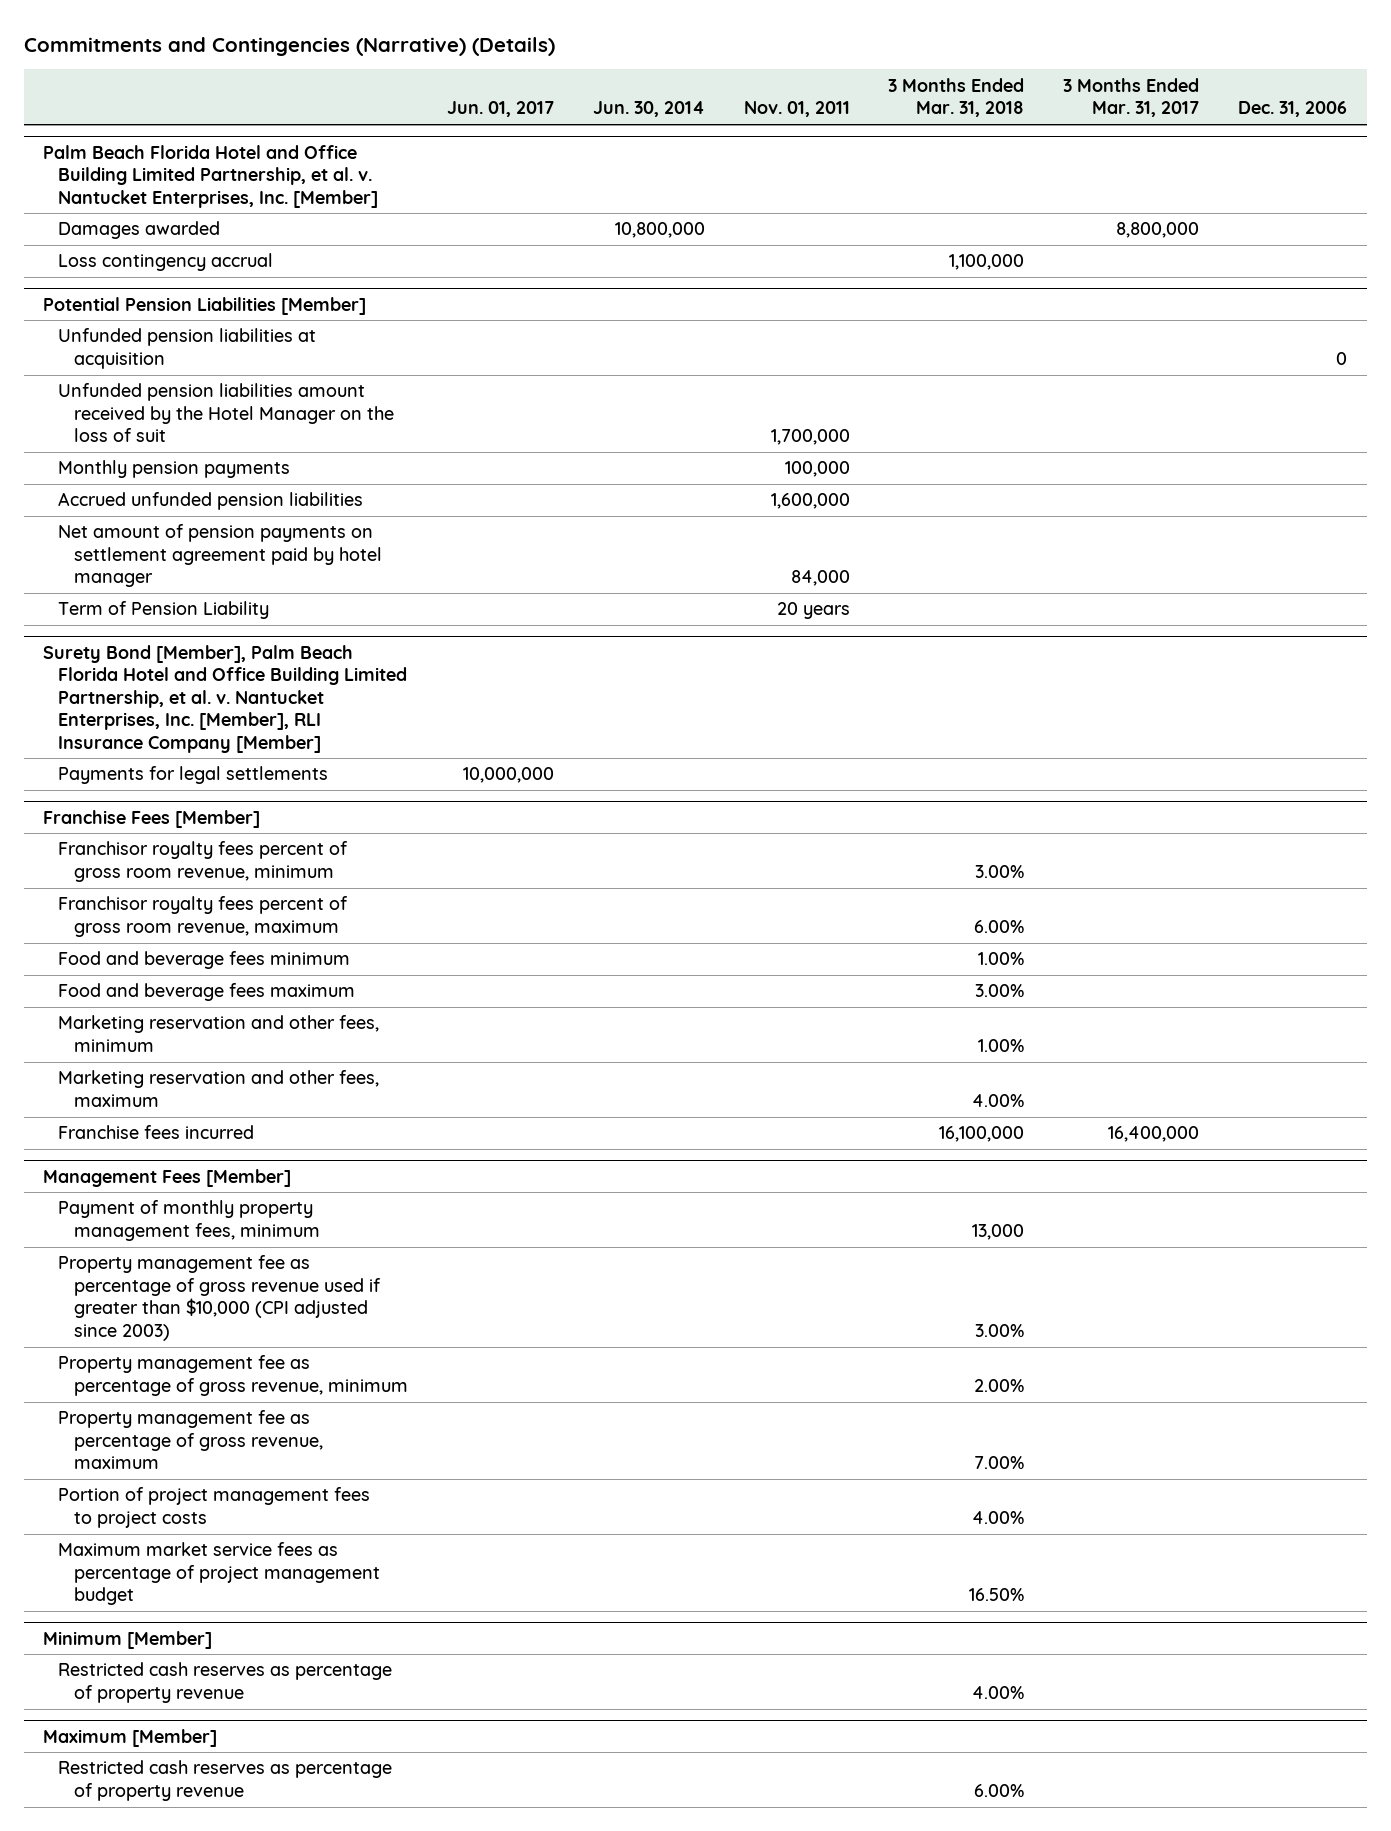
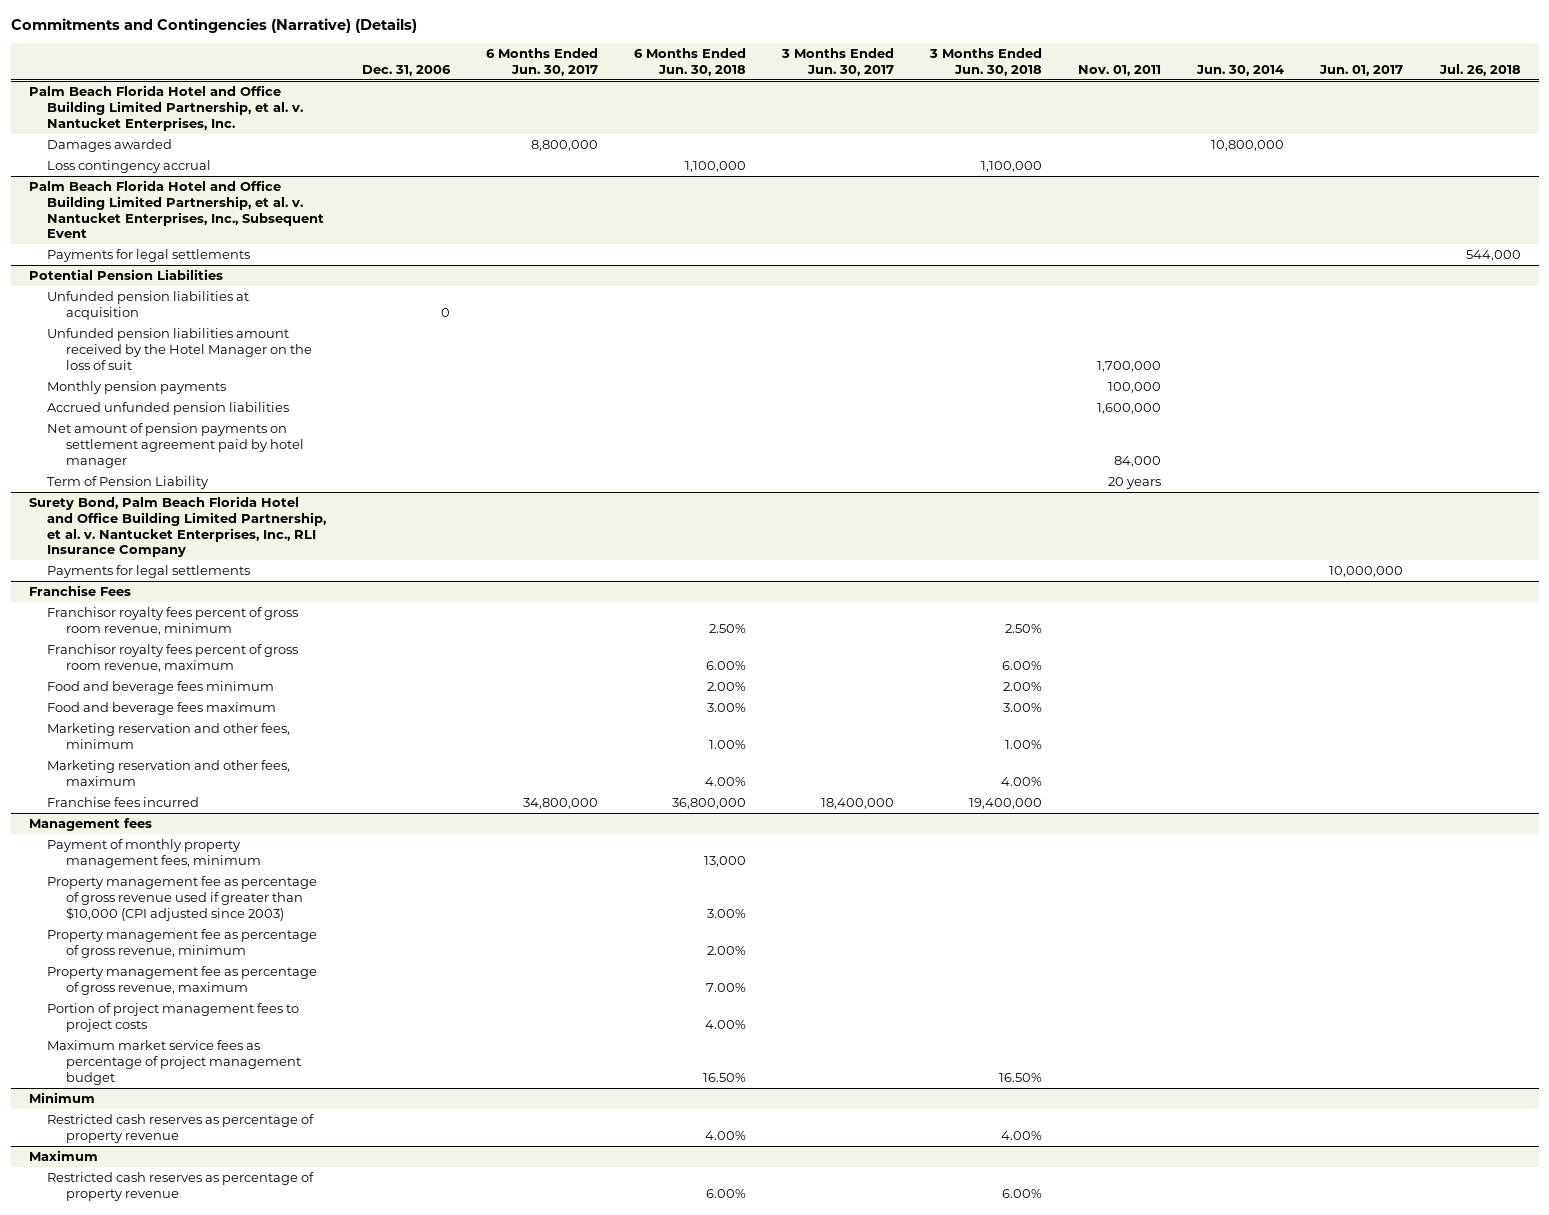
[888,77,1025,118] 3 Months Ended Mar. 31, 2018 -> none
[1063,77,1200,118] 3 Months Ended Mar. 31, 2017 -> none
none -> [486,48,599,76] 6 Months Ended Jun. 30, 2017
none -> [634,48,747,76] 6 Months Ended Jun. 30, 2018
none -> [781,48,895,76] 3 Months Ended Jun. 30, 2017
none -> [929,48,1043,76] 3 Months Ended Jun. 30, 2018
none -> [1438,63,1521,76] Jul. 26, 2018
[43,144,379,208] Palm Beach Florida Hotel and Office Building Limited Partnership, et al. v. Nantucket Enterprises, Inc. [Member] -> [28,84,304,131] Palm Beach Florida Hotel and Office Building Limited Partnership, et al. v. Nantucket Enterprises, Inc.
none -> [28,179,325,239] Palm Beach Florida Hotel and Office Building Limited Partnership, et al. v. Nantucket Enterprises, Inc., Subsequent Event
none -> [47,248,251,262] Payments for legal settlements
[43,296,367,315] Potential Pension Liabilities [Member] -> [28,268,223,280] Potential Pension Liabilities
[43,644,408,753] Surety Bond [Member], Palm Beach Florida Hotel and Office Building Limited Partnership, et al. v. Nantucket Enterprises, Inc. [Member], RLI Insurance Company [Member] -> [28,495,327,558] Surety Bond, Palm Beach Florida Hotel and Office Building Limited Partnership, et al. v. Nantucket Enterprises, Inc., RLI Insurance Company
[43,809,261,828] Franchise Fees [Member] -> [28,584,131,596] Franchise Fees
[43,1168,292,1187] Management Fees [Member] -> [28,817,152,831] Management fees
[43,1630,213,1649] Minimum [Member] -> [28,1091,95,1103] Minimum
[43,1728,218,1747] Maximum [Member] -> [28,1149,98,1161] Maximum

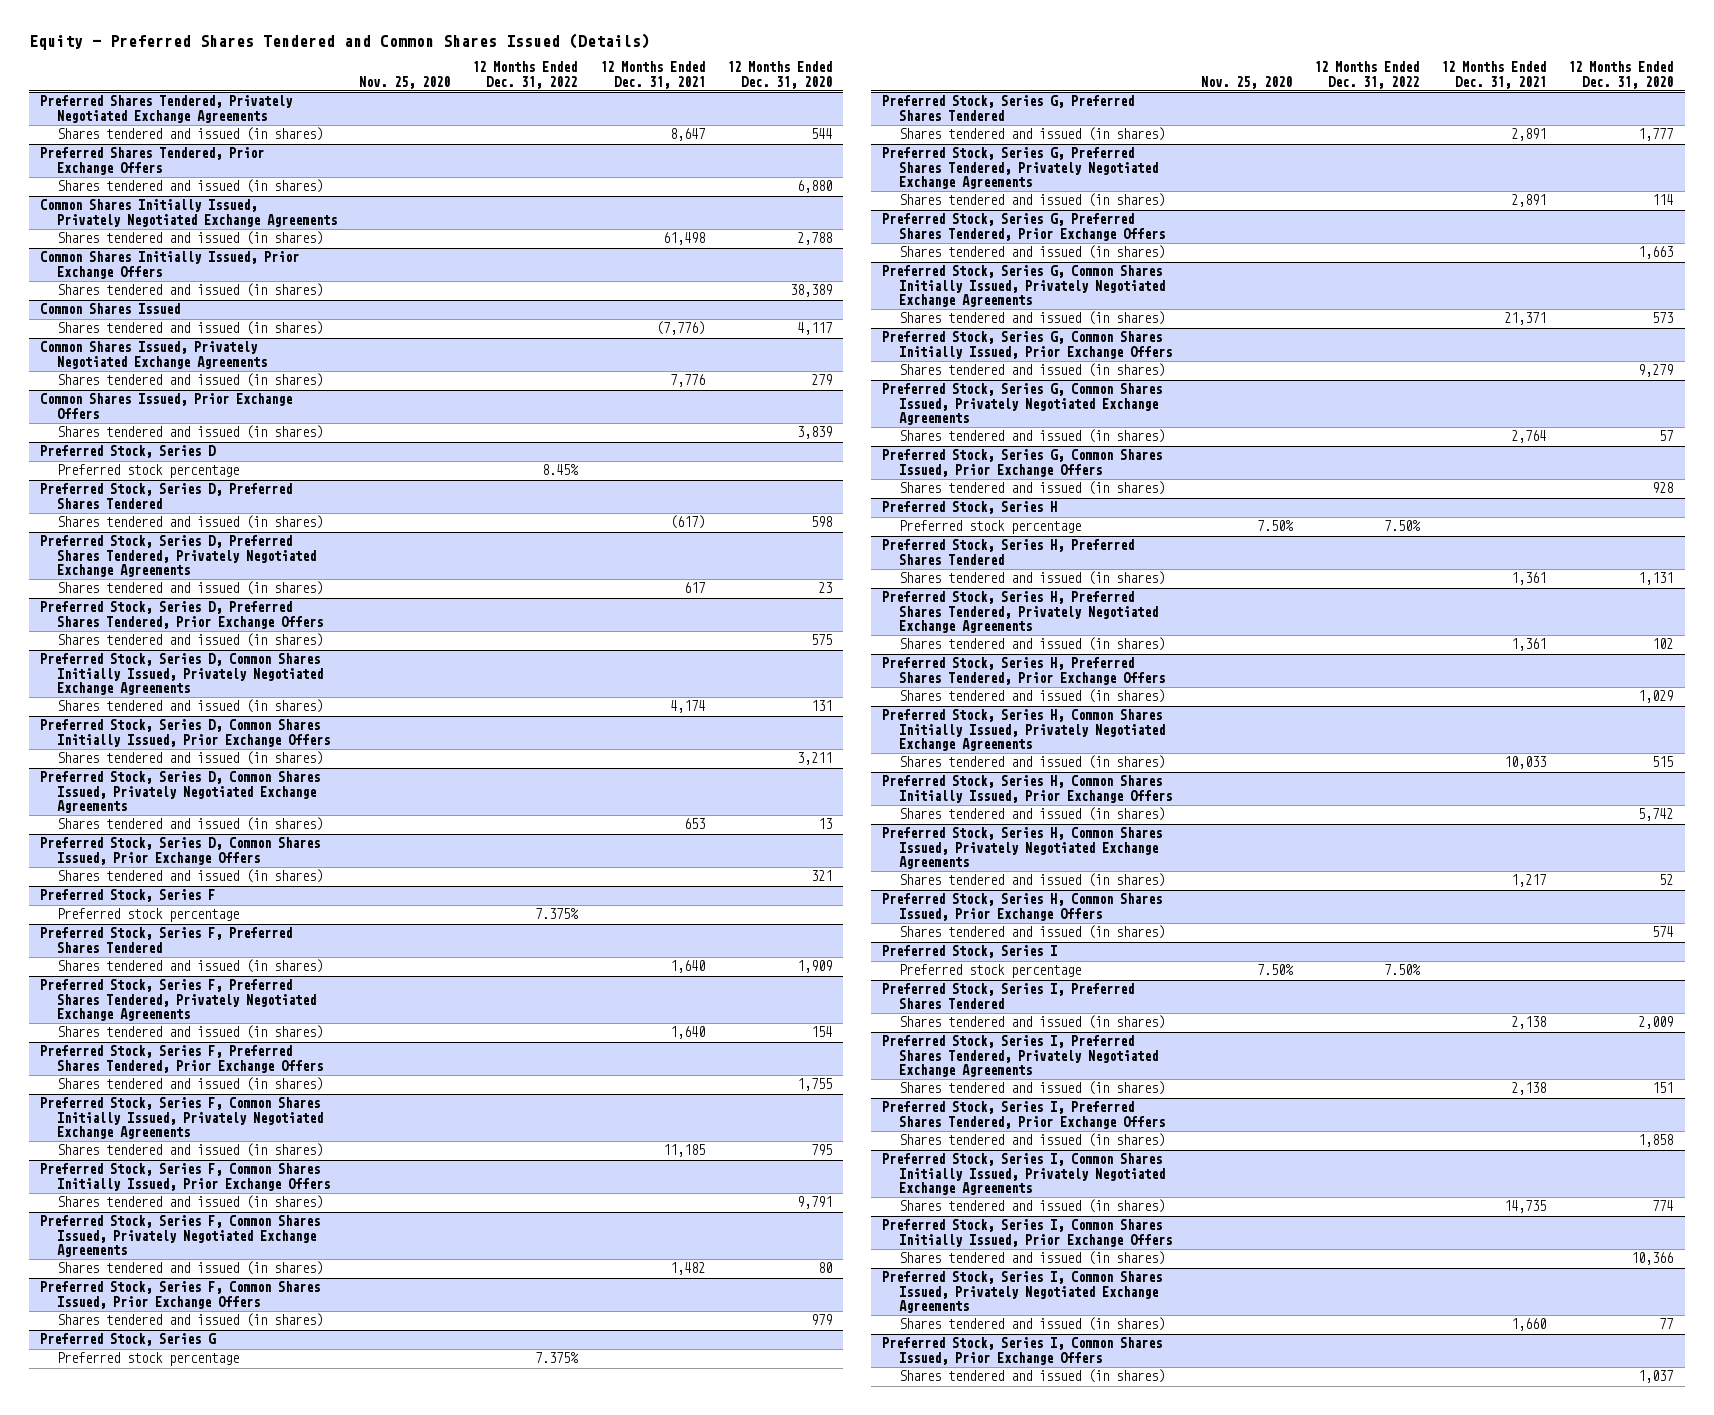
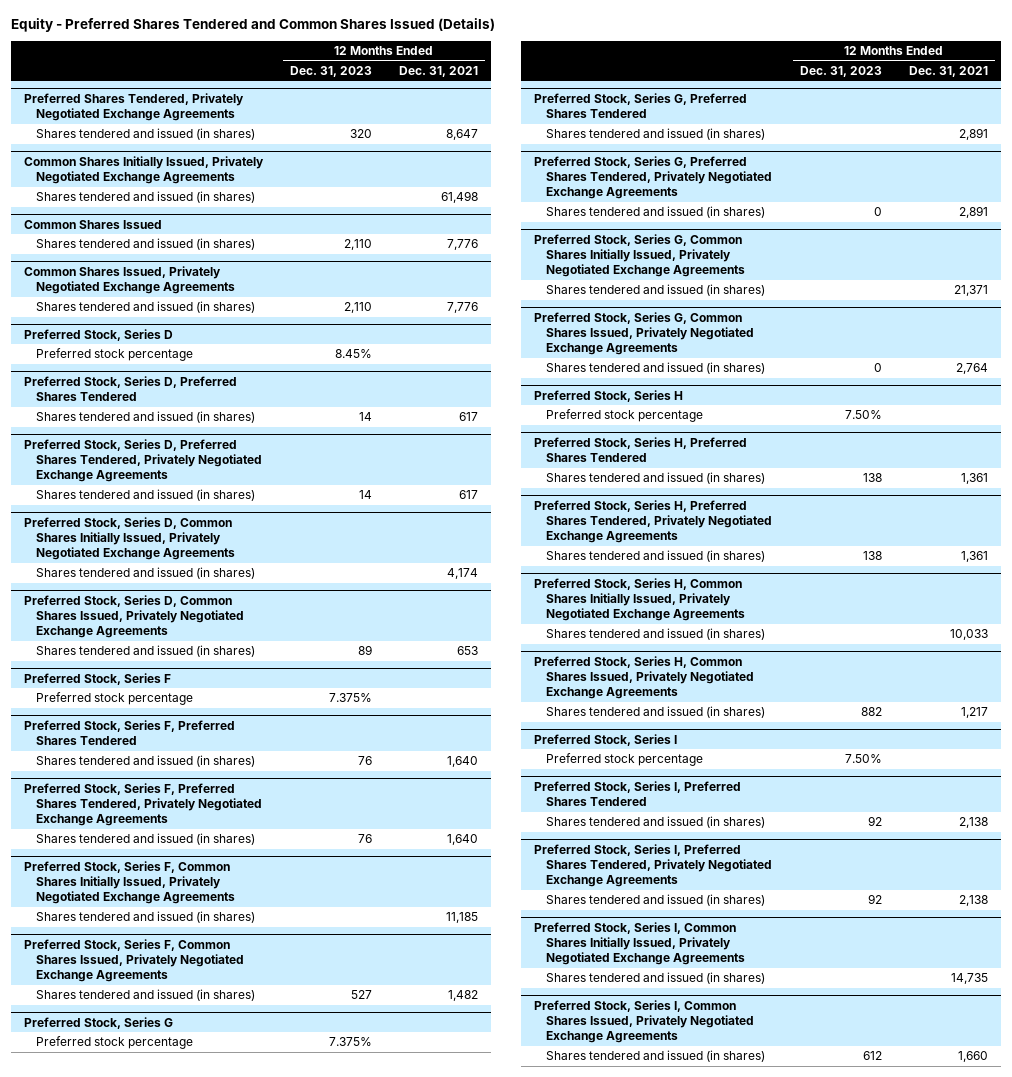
[359,75,451,89] Nov. 25, 2020 -> none
[472,61,578,89] 12 Months Ended Dec. 31, 2022 -> none
[726,61,832,89] 12 Months Ended Dec. 31, 2020 -> none
none -> [289,65,372,77] Dec. 31, 2023
[40,147,265,175] Preferred Shares Tendered, Prior Exchange Offers -> none
[56,179,323,194] Shares tendered and issued (in shares) -> none
[40,251,300,279] Common Shares Initially Issued, Prior Exchange Offers -> none
[56,283,323,298] Shares tendered and issued (in shares) -> none
[655,321,705,336] (7,776) -> [446,239,478,251] 7,776
[40,393,293,419] Common Shares Issued, Prior Exchange Offers -> none
[56,425,323,440] Shares tendered and issued (in shares) -> none
[669,515,705,530] (617) -> [458,412,478,422] 617
[40,601,323,629] Preferred Stock, Series D, Preferred Shares Tendered, Prior Exchange Offers -> none
[56,633,323,648] Shares tendered and issued (in shares) -> none
[40,719,330,747] Preferred Stock, Series D, Common Shares Initially Issued, Prior Exchange Offers -> none
[56,751,323,766] Shares tendered and issued (in shares) -> none
[40,837,321,865] Preferred Stock, Series D, Common Shares Issued, Prior Exchange Offers -> none
[56,869,323,884] Shares tendered and issued (in shares) -> none
[40,1045,323,1073] Preferred Stock, Series F, Preferred Shares Tendered, Prior Exchange Offers -> none
[56,1077,323,1092] Shares tendered and issued (in shares) -> none
[40,1163,330,1191] Preferred Stock, Series F, Common Shares Initially Issued, Prior Exchange Offers -> none
[56,1195,323,1210] Shares tendered and issued (in shares) -> none
[40,1281,321,1309] Preferred Stock, Series F, Common Shares Issued, Prior Exchange Offers -> none
[56,1313,323,1328] Shares tendered and issued (in shares) -> none
[882,213,1165,241] Preferred Stock, Series G, Preferred Shares Tendered, Prior Exchange Offers -> none
[898,245,1165,260] Shares tendered and issued (in shares) -> none
[882,331,1172,359] Preferred Stock, Series G, Common Shares Initially Issued, Prior Exchange Offers -> none
[898,363,1165,378] Shares tendered and issued (in shares) -> none
[882,449,1163,477] Preferred Stock, Series G, Common Shares Issued, Prior Exchange Offers -> none
[898,481,1165,496] Shares tendered and issued (in shares) -> none
[882,657,1165,685] Preferred Stock, Series H, Preferred Shares Tendered, Prior Exchange Offers -> none
[898,689,1165,704] Shares tendered and issued (in shares) -> none
[882,775,1172,803] Preferred Stock, Series H, Common Shares Initially Issued, Prior Exchange Offers -> none
[898,807,1165,822] Shares tendered and issued (in shares) -> none
[882,893,1163,921] Preferred Stock, Series H, Common Shares Issued, Prior Exchange Offers -> none
[898,925,1165,940] Shares tendered and issued (in shares) -> none
[882,1101,1165,1129] Preferred Stock, Series I, Preferred Shares Tendered, Prior Exchange Offers -> none
[898,1133,1165,1148] Shares tendered and issued (in shares) -> none
[882,1219,1172,1247] Preferred Stock, Series I, Common Shares Initially Issued, Prior Exchange Offers -> none
[898,1251,1165,1266] Shares tendered and issued (in shares) -> none
[882,1337,1163,1365] Preferred Stock, Series I, Common Shares Issued, Prior Exchange Offers -> none
[898,1369,1165,1384] Shares tendered and issued (in shares) -> none

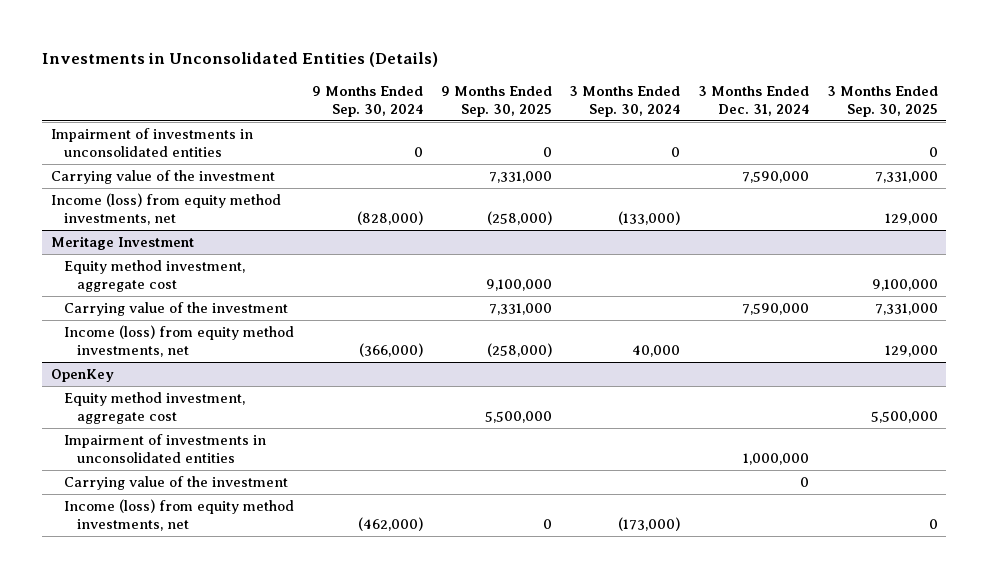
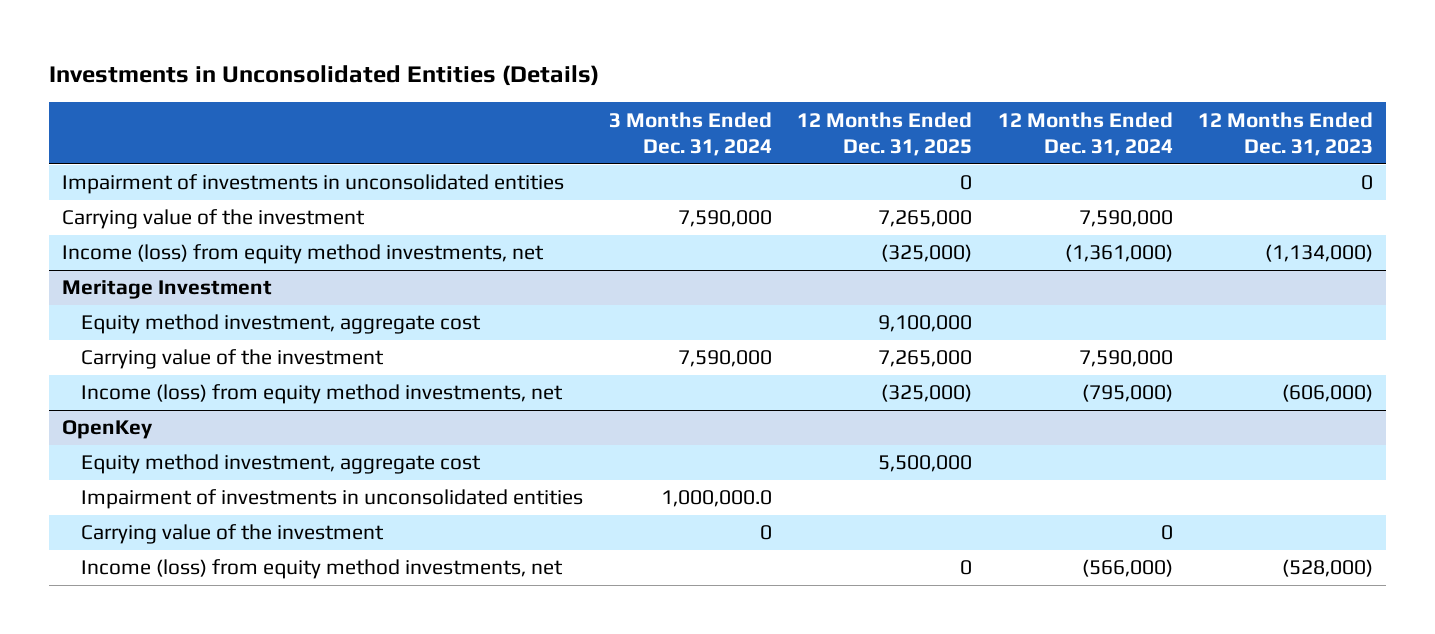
[311,85,423,117] 9 Months Ended Sep. 30, 2024 -> none
[440,85,552,117] 9 Months Ended Sep. 30, 2025 -> none
[569,85,681,117] 3 Months Ended Sep. 30, 2024 -> none
[826,85,938,117] 3 Months Ended Sep. 30, 2025 -> none
none -> [797,111,973,156] 12 Months Ended Dec. 31, 2025
none -> [997,111,1173,156] 12 Months Ended Dec. 31, 2024
none -> [1198,111,1374,156] 12 Months Ended Dec. 31, 2023
[742,452,809,465] 1,000,000 -> [660,490,772,508] 1,000,000.0

